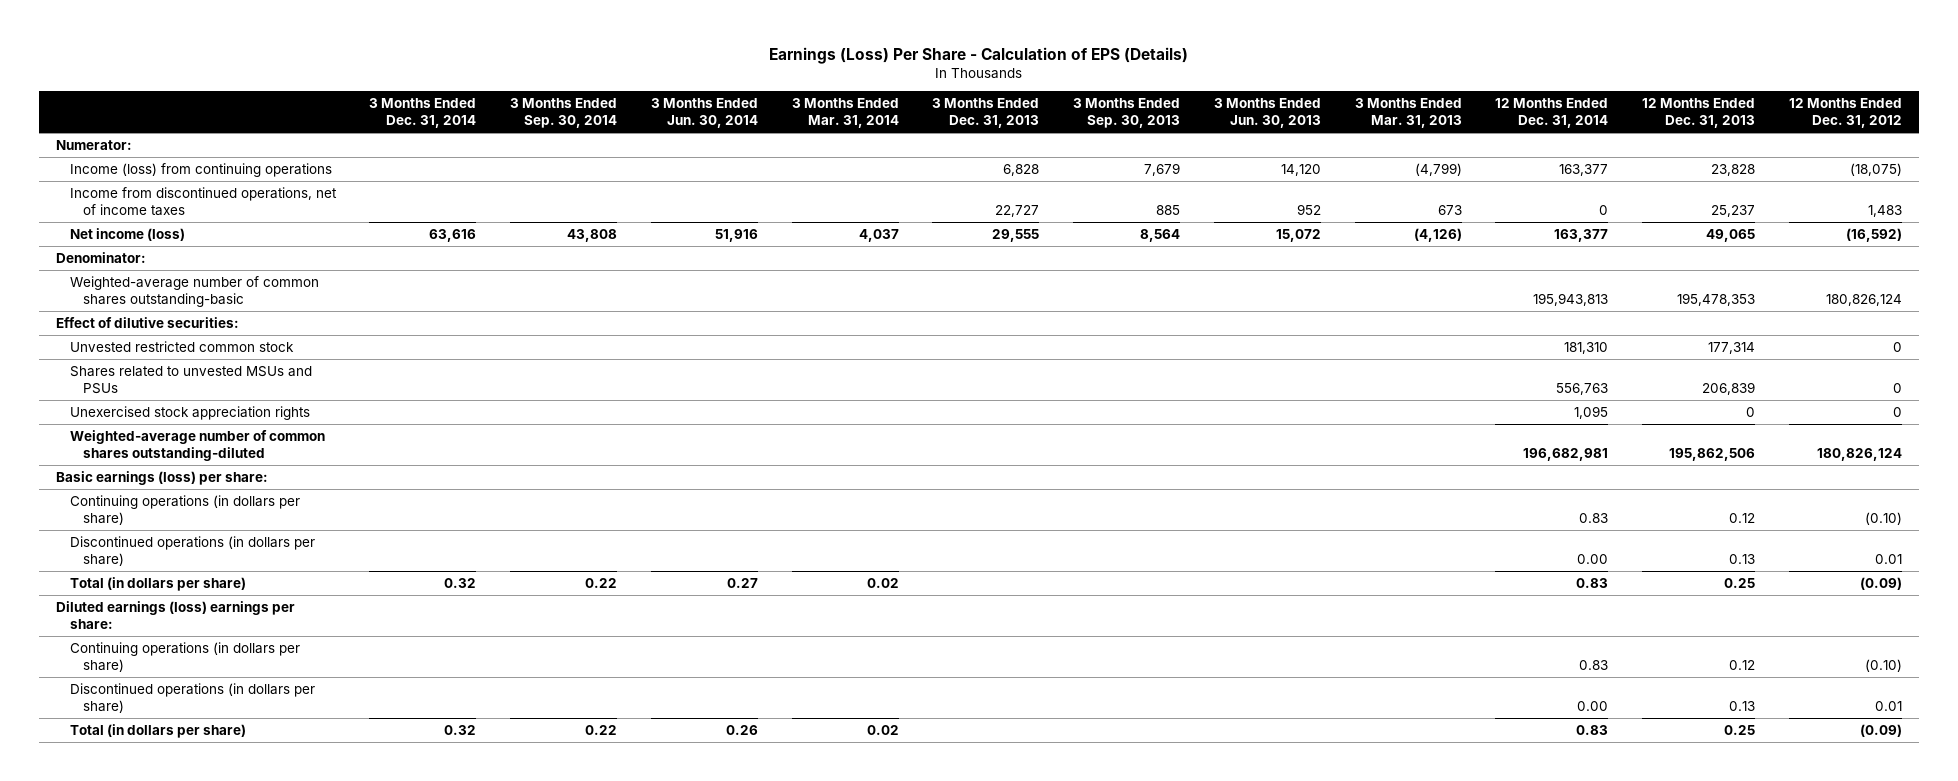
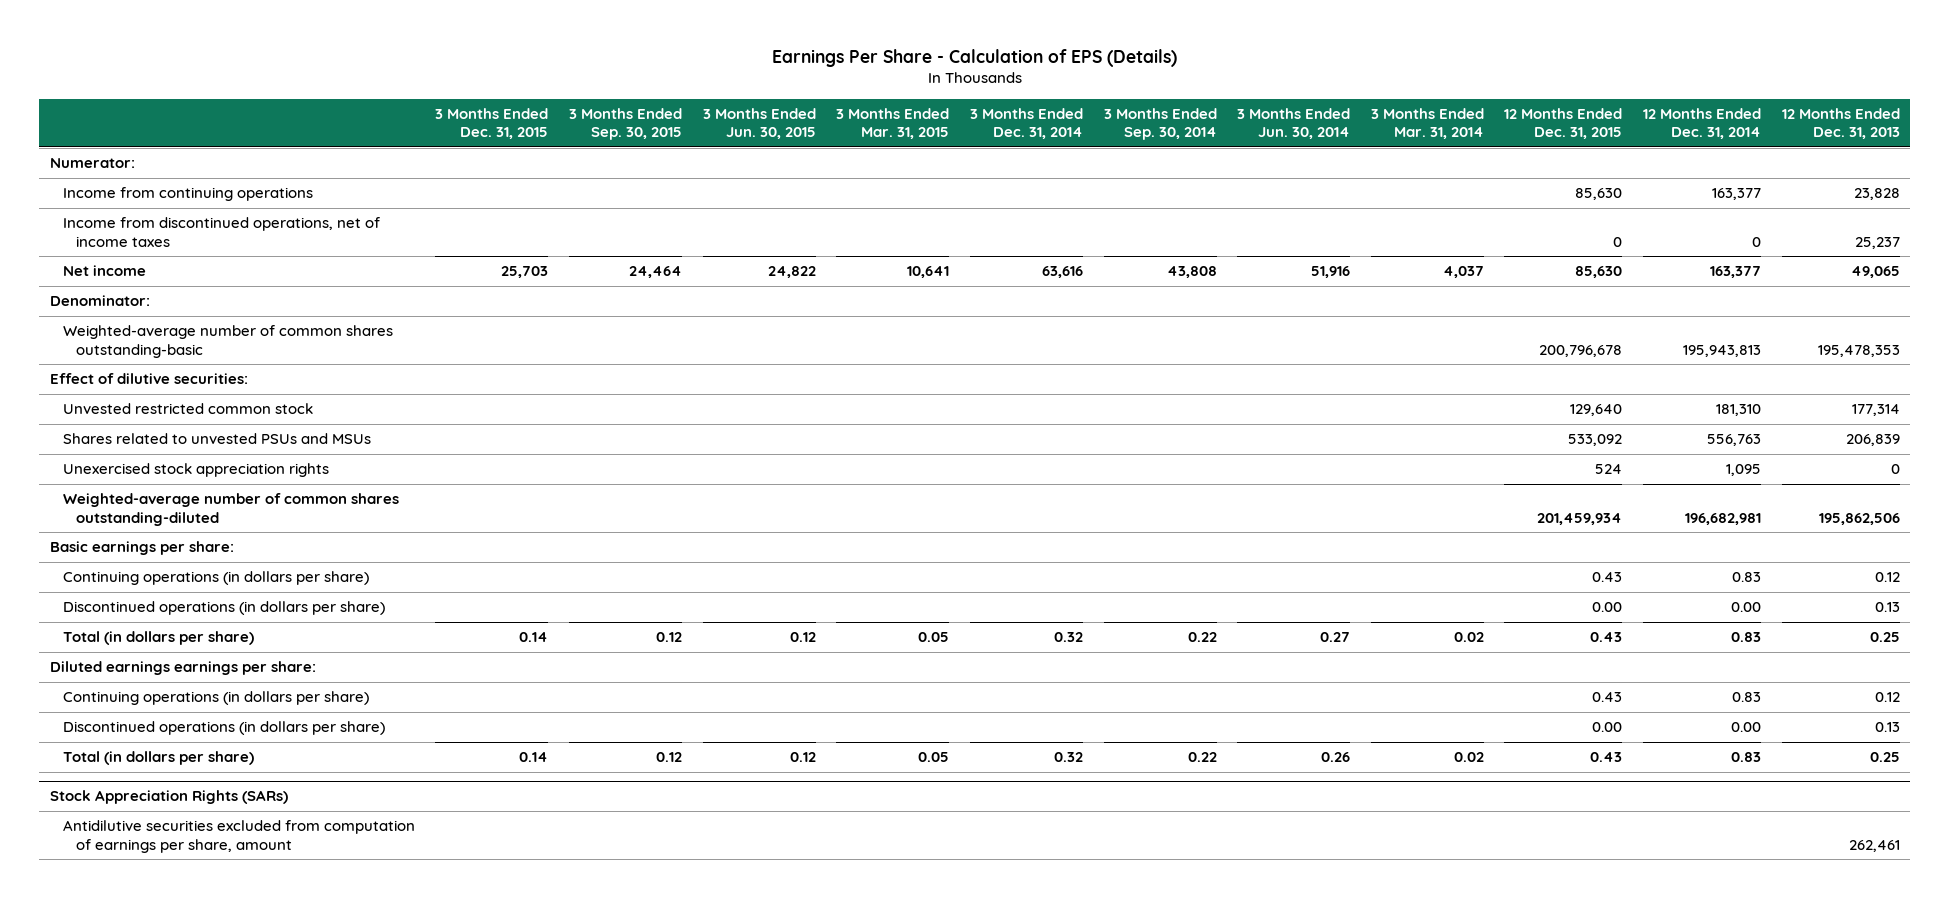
[768,46,1188,64] Earnings (Loss) Per Share - Calculation of EPS (Details) -> [771,48,1177,67] Earnings Per Share - Calculation of EPS (Details)
[932,98,1040,129] 3 Months Ended Dec. 31, 2013 -> none
[1073,98,1181,129] 3 Months Ended Sep. 30, 2013 -> none
[1213,98,1321,129] 3 Months Ended Jun. 30, 2013 -> none
[1354,98,1462,129] 3 Months Ended Mar. 31, 2013 -> none
[1788,98,1902,129] 12 Months Ended Dec. 31, 2012 -> none
none -> [435,107,549,140] 3 Months Ended Dec. 31, 2015
none -> [569,107,683,141] 3 Months Ended Sep. 30, 2015
none -> [702,107,816,140] 3 Months Ended Jun. 30, 2015
none -> [836,107,950,140] 3 Months Ended Mar. 31, 2015
none -> [1504,107,1623,140] 12 Months Ended Dec. 31, 2015
[69,162,332,177] Income (loss) from continuing operations -> [62,187,313,202] Income from continuing operations
[69,227,185,241] Net income (loss) -> [62,265,146,277] Net income
[69,365,312,395] Shares related to unvested MSUs and PSUs -> [62,433,371,445] Shares related to unvested PSUs and MSUs
[55,470,268,485] Basic earnings (loss) per share: -> [49,541,234,556] Basic earnings per share:
[55,600,295,630] Diluted earnings (loss) earnings per share: -> [49,661,316,676] Diluted earnings earnings per share:
none -> [49,790,288,805] Stock Appreciation Rights (SARs)
none -> [62,820,415,853] Antidilutive securities excluded from computation of earnings per share, amount

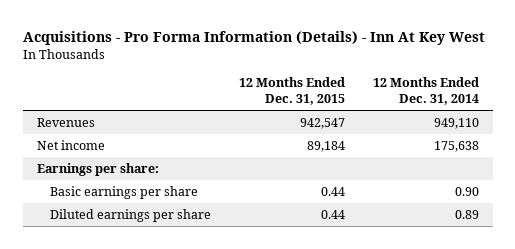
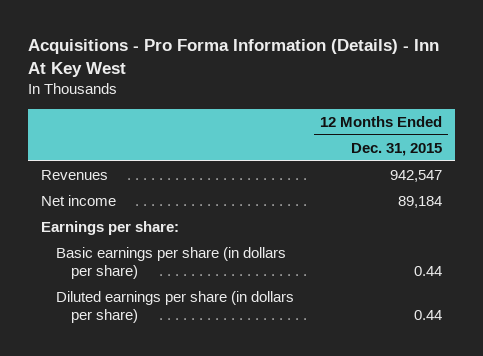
[372,77,479,106] 12 Months Ended Dec. 31, 2014 -> none
[50,186,199,200] Basic earnings per share -> [56,247,287,280] Basic earnings per share (in dollars per share)
[50,209,212,223] Diluted earnings per share -> [56,291,295,324] Diluted earnings per share (in dollars per share)

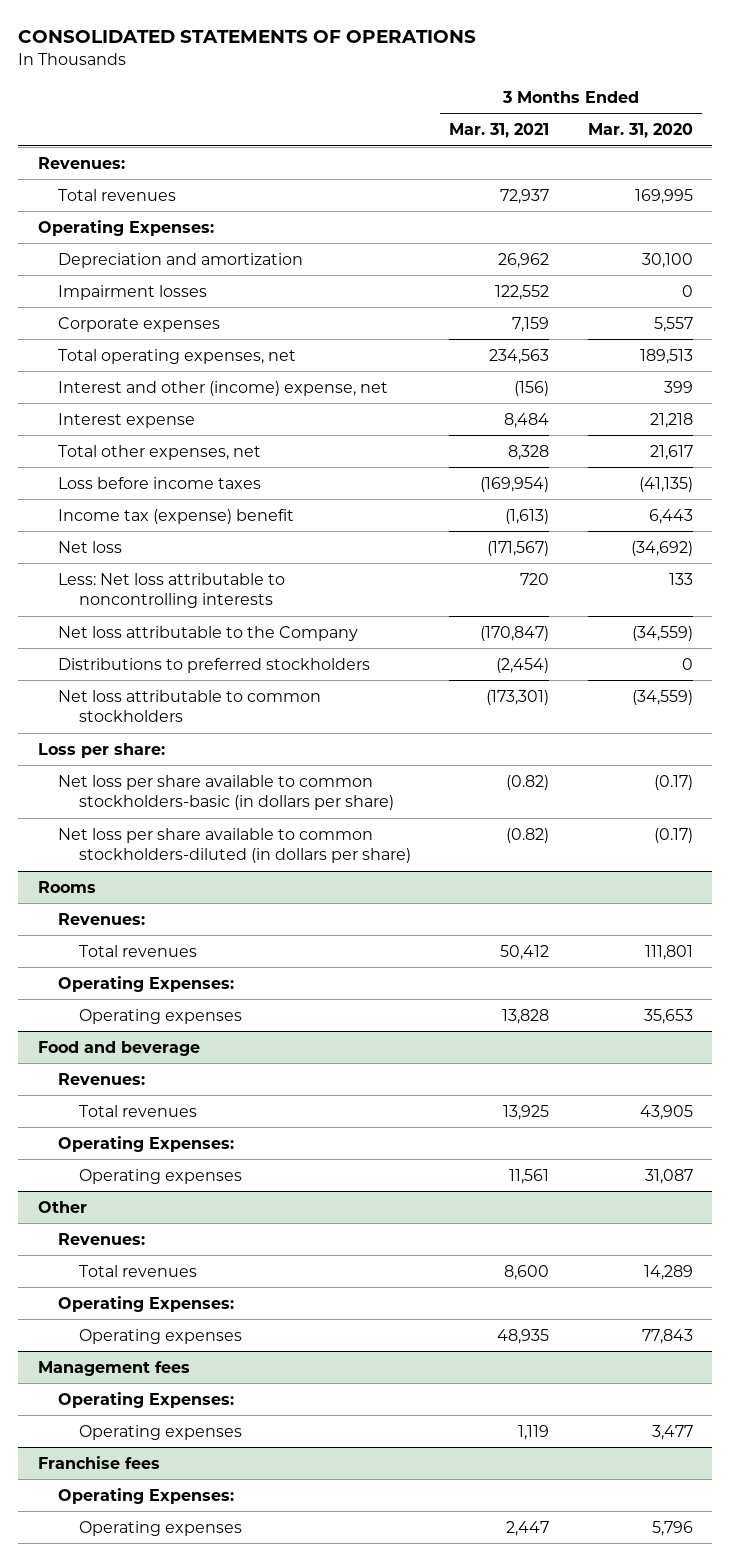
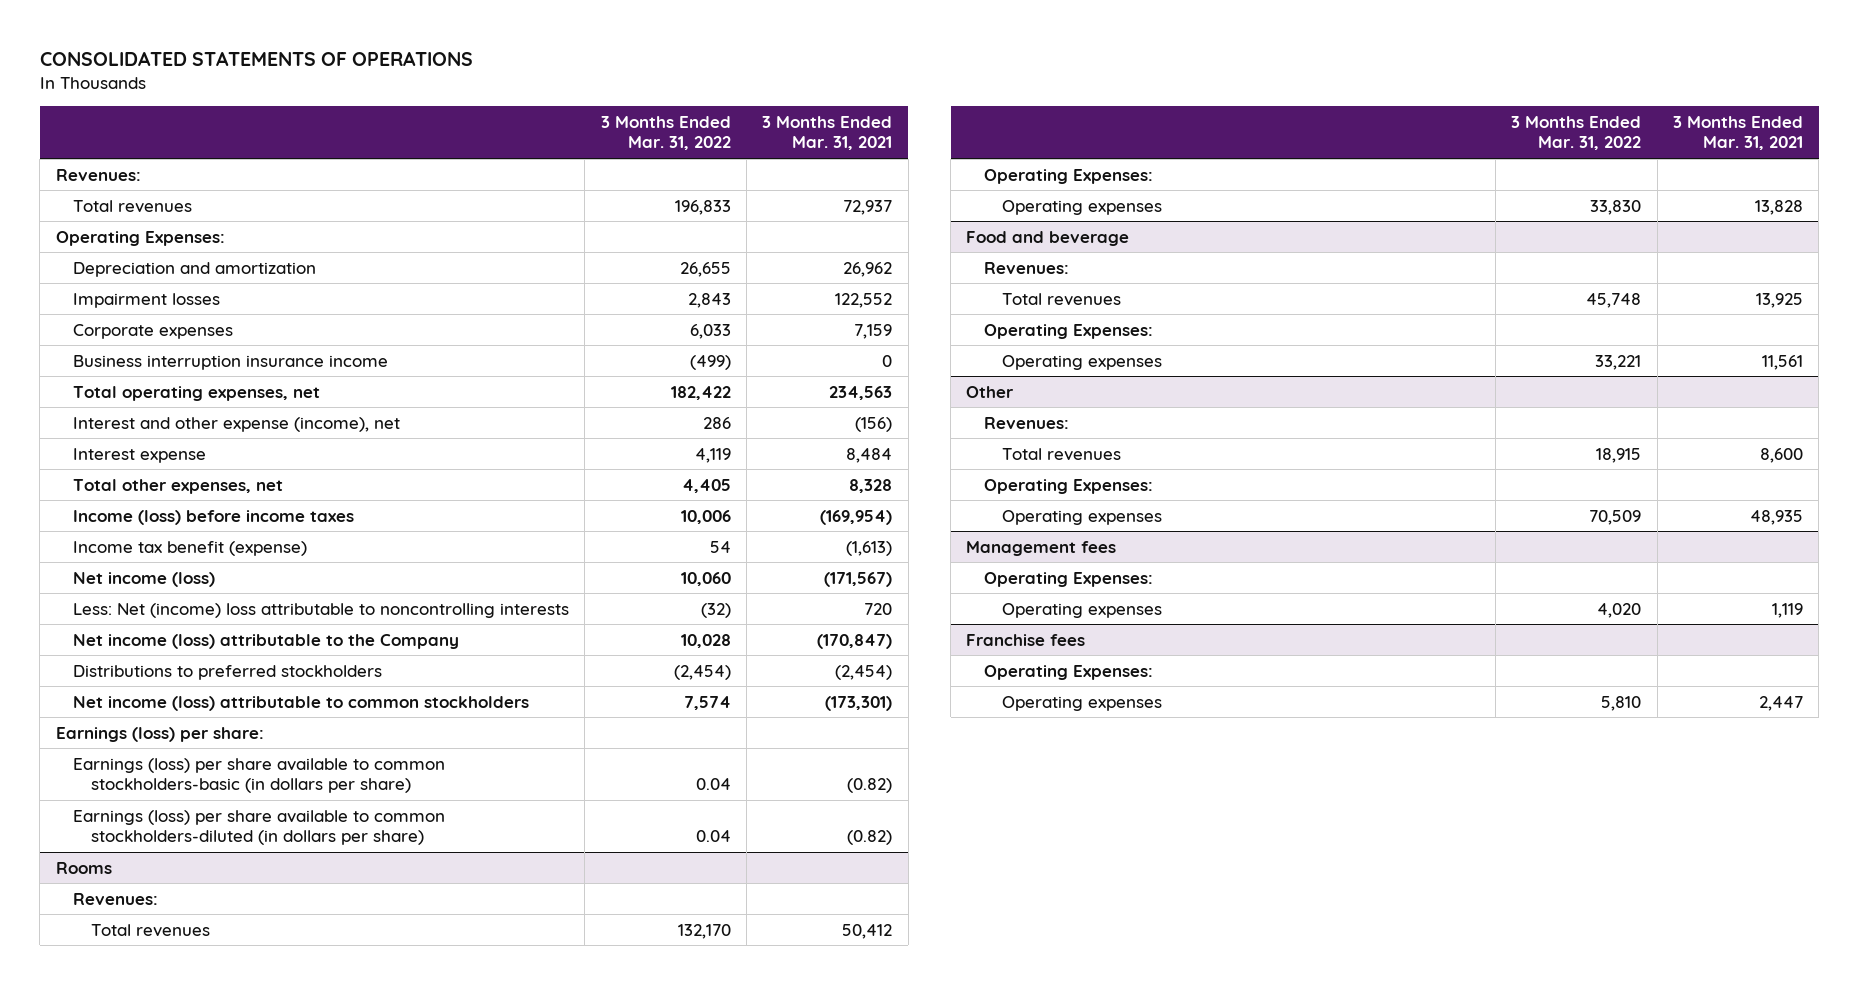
[587,123,693,139] Mar. 31, 2020 -> none
none -> [600,115,731,151] 3 Months Ended Mar. 31, 2022
none -> [73,354,389,370] Business interruption insurance income
[58,380,389,396] Interest and other (income) expense, net -> [73,416,401,432] Interest and other expense (income), net
[58,476,262,489] Loss before income taxes -> [73,509,355,525] Income (loss) before income taxes
[58,508,295,524] Income tax (expense) benefit -> [73,540,308,556] Income tax benefit (expense)
[58,540,123,553] Net loss -> [73,571,216,587] Net income (loss)
[58,572,286,609] Less: Net loss attributable to noncontrolling interests -> [73,602,570,618] Less: Net (income) loss attributable to noncontrolling interests
[58,625,359,641] Net loss attributable to the Company -> [73,633,460,649] Net income (loss) attributable to the Company
[58,689,322,723] Net loss attributable to common stockholders -> [73,695,530,711] Net income (loss) attributable to common stockholders
[37,742,165,758] Loss per share: -> [55,726,264,742] Earnings (loss) per share:
[58,774,394,811] Net loss per share available to common stockholders-basic (in dollars per share) -> [73,757,446,794] Earnings (loss) per share available to common stockholders-basic (in dollars per share)
[58,827,411,864] Net loss per share available to common stockholders-diluted (in dollars per share) -> [73,809,446,846] Earnings (loss) per share available to common stockholders-diluted (in dollars per share)

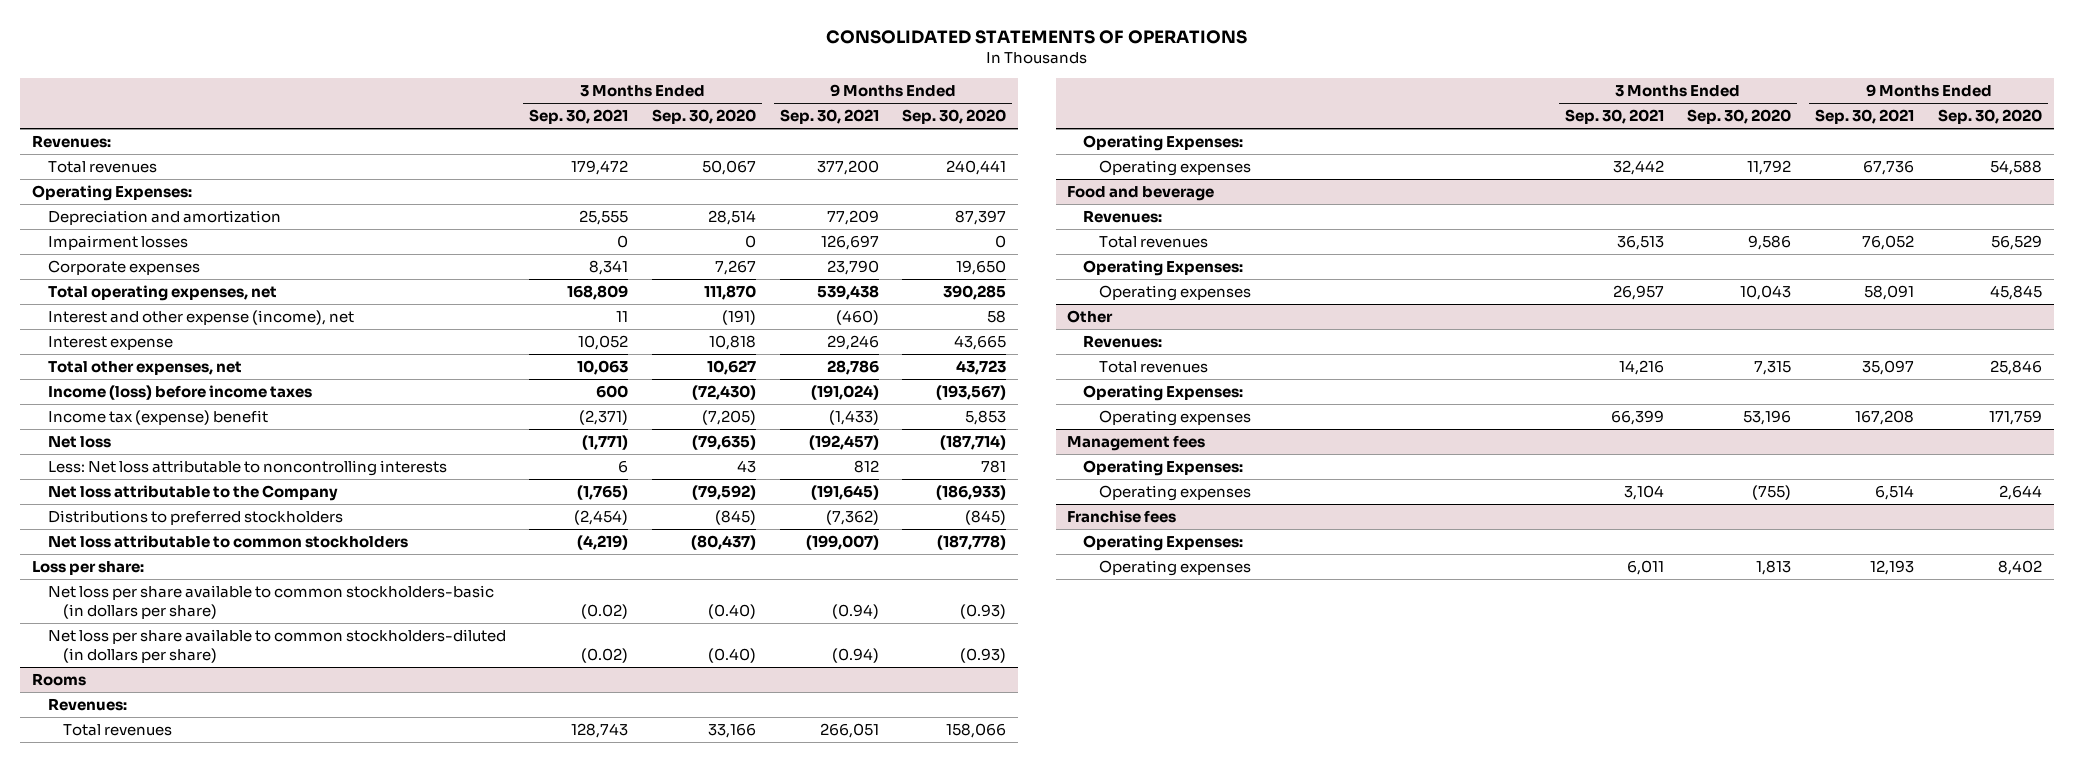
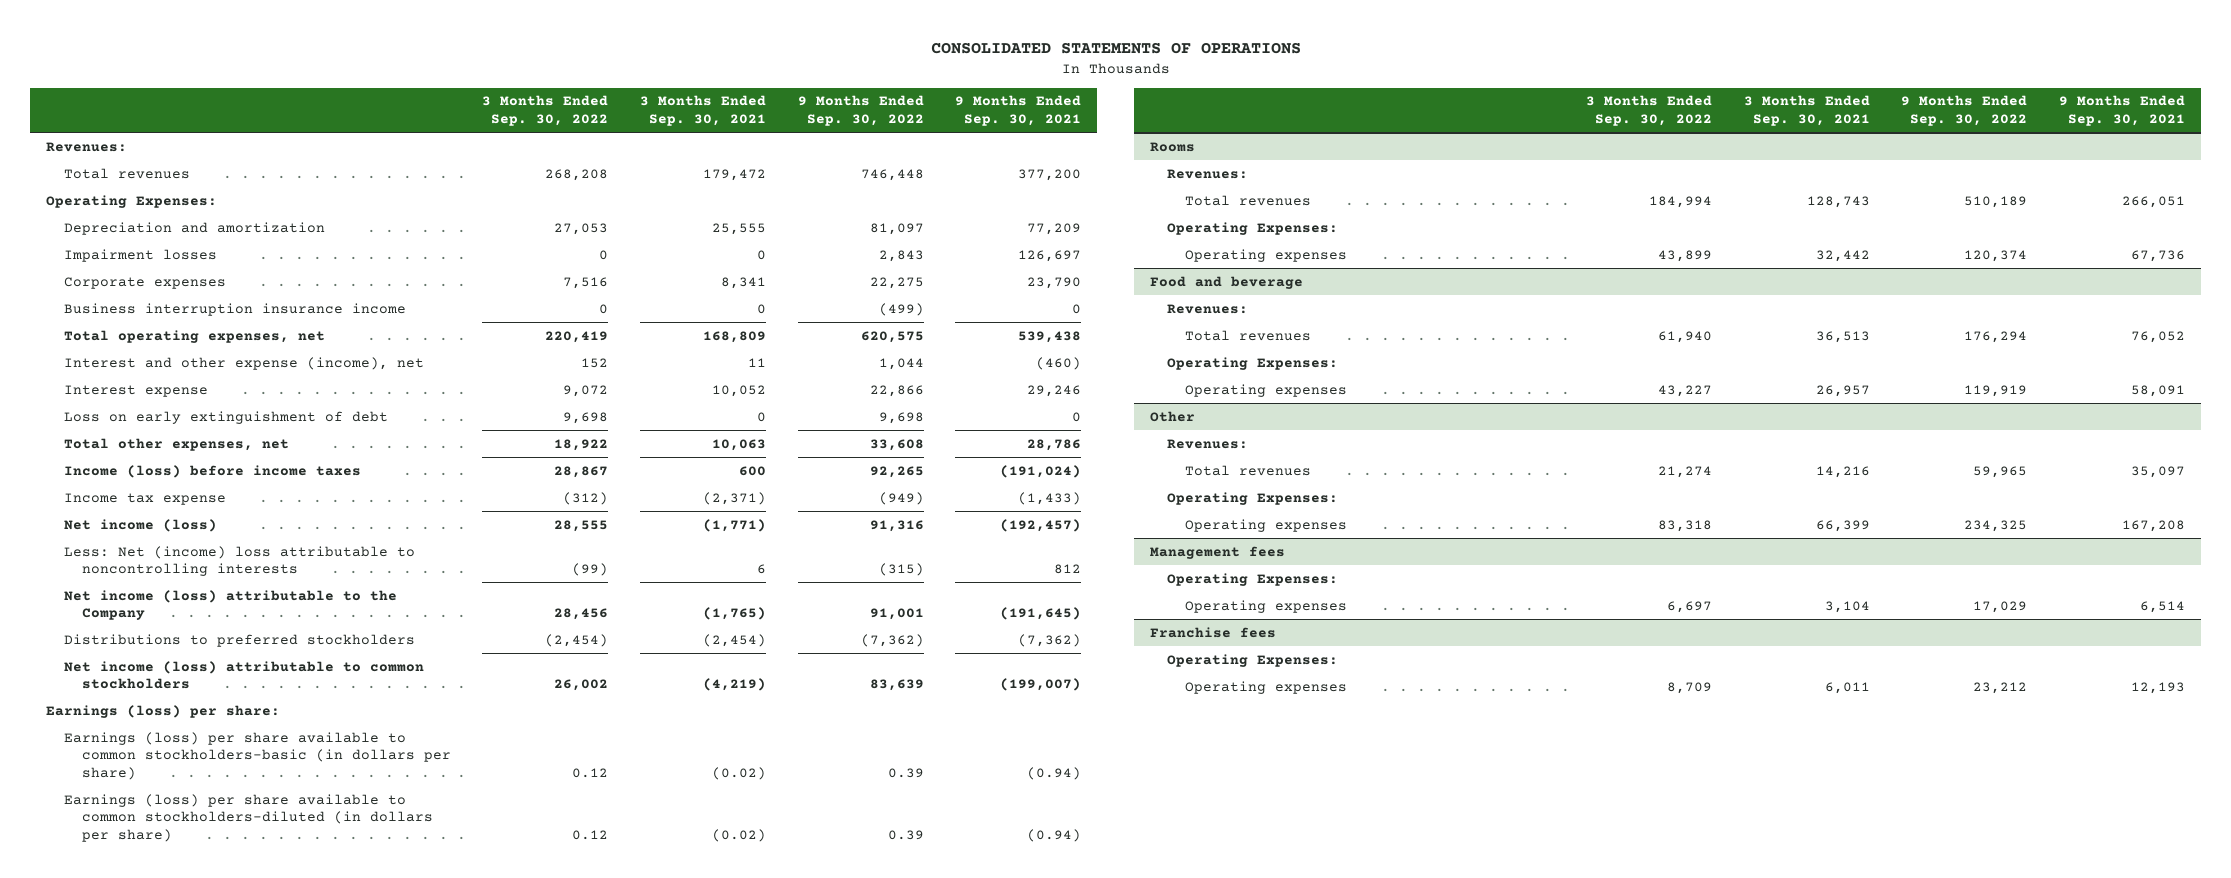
[652,109,757,125] Sep. 30, 2020 -> none
[902,109,1007,125] Sep. 30, 2020 -> none
none -> [482,95,609,127] 3 Months Ended Sep. 30, 2022
none -> [797,95,924,127] 9 Months Ended Sep. 30, 2022
none -> [63,302,406,316] Business interruption insurance income
none -> [63,410,388,424] Loss on early extinguishment of debt
[47,409,268,425] Income tax (expense) benefit -> [63,492,226,505] Income tax expense
[47,435,111,448] Net loss -> [63,518,217,532] Net income (loss)
[47,459,447,476] Less: Net loss attributable to noncontrolling interests -> [63,545,415,577] Less: Net (income) loss attributable to noncontrolling interests
[47,484,338,501] Net loss attributable to the Company -> [63,589,397,621] Net income (loss) attributable to the Company
[47,534,408,548] Net loss attributable to common stockholders -> [63,660,424,690] Net income (loss) attributable to common stockholders
[31,560,144,575] Loss per share: -> [46,704,281,718] Earnings (loss) per share:
[47,584,494,619] Net loss per share available to common stockholders-basic (in dollars per share) -> [63,731,451,781] Earnings (loss) per share available to common stockholders-basic (in dollars per share)
[47,628,506,663] Net loss per share available to common stockholders-diluted (in dollars per share) -> [63,793,433,843] Earnings (loss) per share available to common stockholders-diluted (in dollars per share)

